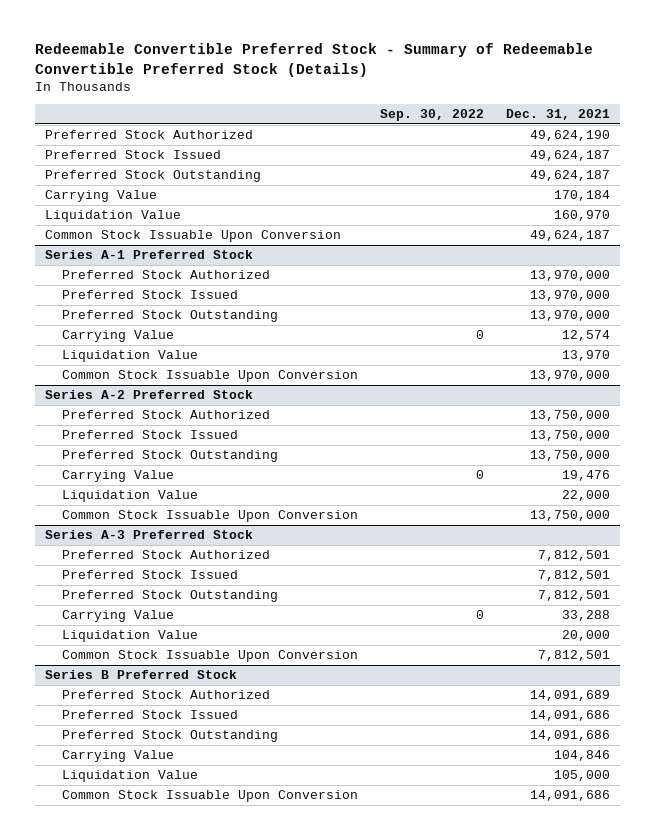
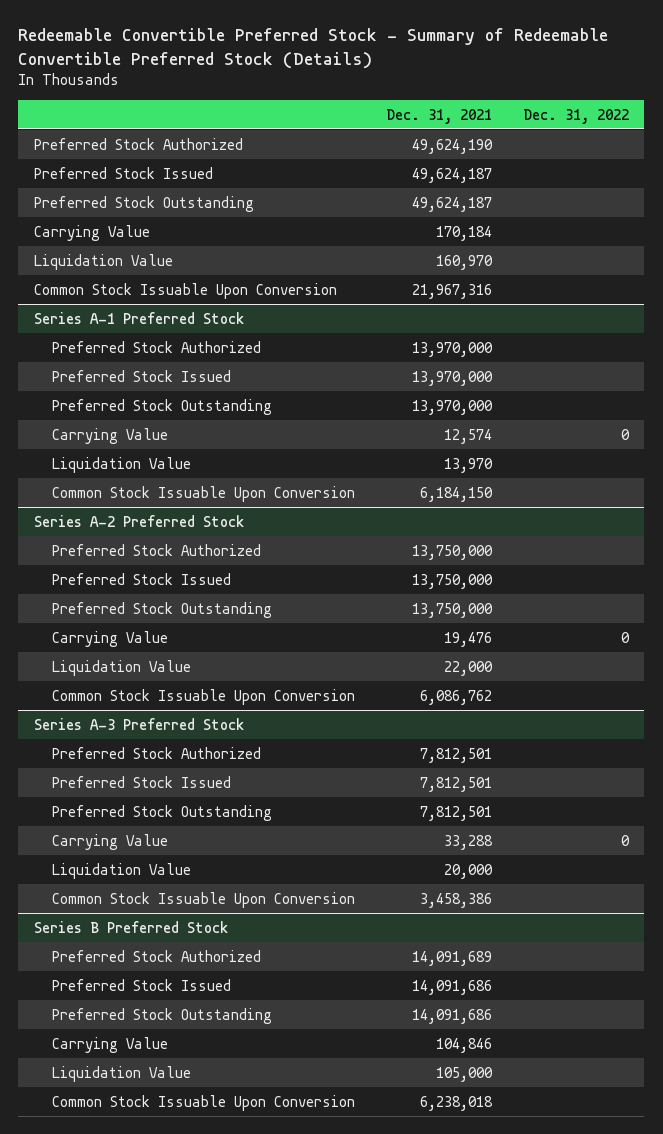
[380,109,485,122] Sep. 30, 2022 -> none
none -> [522,108,629,124] Dec. 31, 2022
[529,230,610,242] 49,624,187 -> [411,283,492,299] 21,967,316
[529,370,610,382] 13,970,000 -> [419,486,493,502] 6,184,150
[529,510,610,522] 13,750,000 -> [419,689,492,705] 6,086,762
[537,650,610,662] 7,812,501 -> [419,892,492,908] 3,458,386
[529,790,610,802] 14,091,686 -> [419,1095,493,1111] 6,238,018

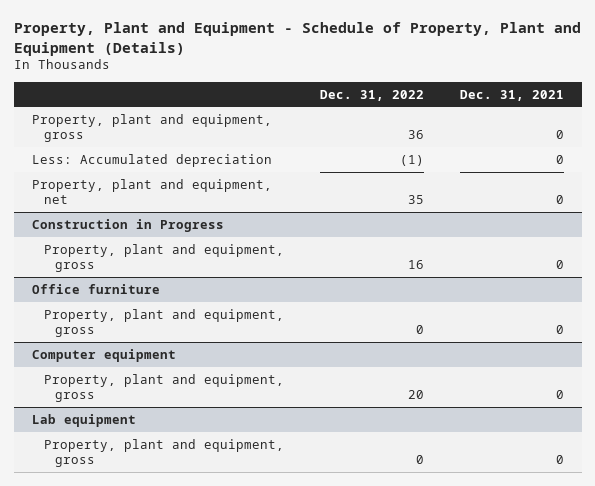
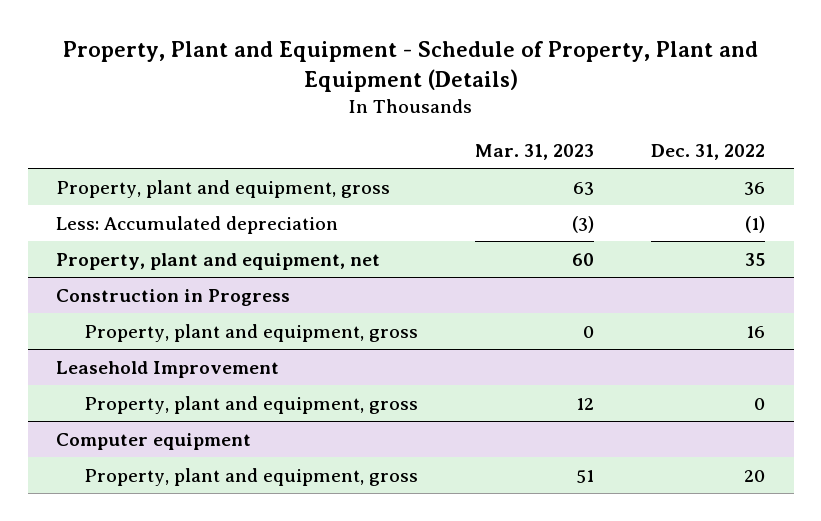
[459,89,564,101] Dec. 31, 2021 -> none
none -> [475,143,595,160] Mar. 31, 2023
[31,283,160,294] Office furniture -> none
none -> [56,360,280,378] Leasehold Improvement
[31,413,136,427] Lab equipment -> none
[43,438,284,467] Property, plant and equipment, gross -> none

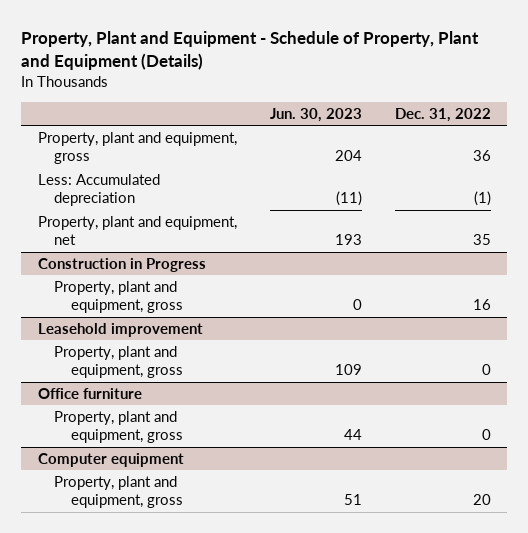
[475,143,595,160] Mar. 31, 2023 -> none
none -> [269,107,362,122] Jun. 30, 2023
[56,360,280,378] Leasehold Improvement -> [37,322,203,337] Leasehold improvement
none -> [37,387,142,399] Office furniture
none -> [54,410,183,444] Property, plant and equipment, gross

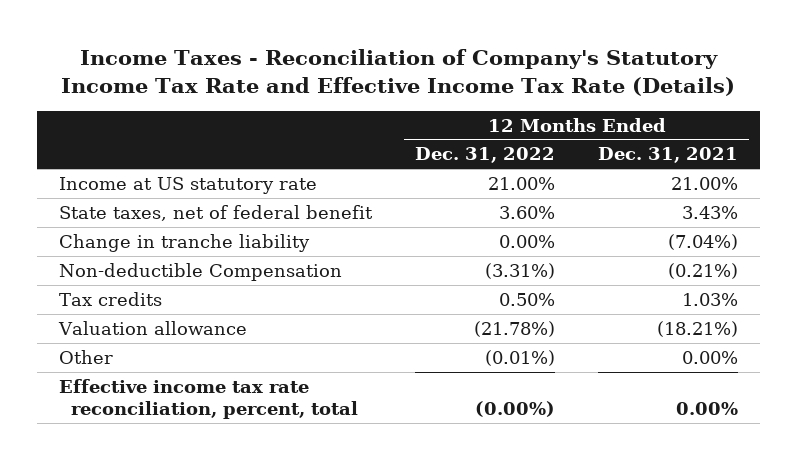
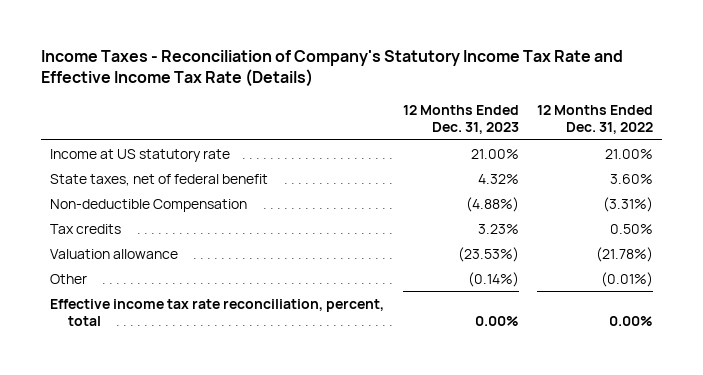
[598,147,739,164] Dec. 31, 2021 -> none
none -> [402,104,519,135] 12 Months Ended Dec. 31, 2023
[58,233,310,252] Change in tranche liability -> none
[474,401,555,418] (0.00%) -> [609,315,654,326] 0.00%

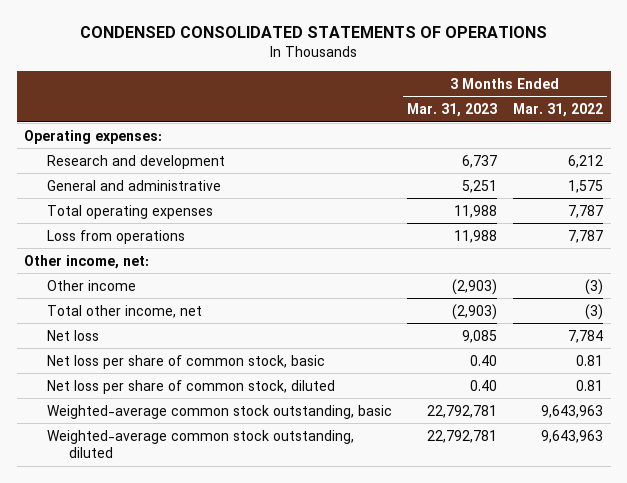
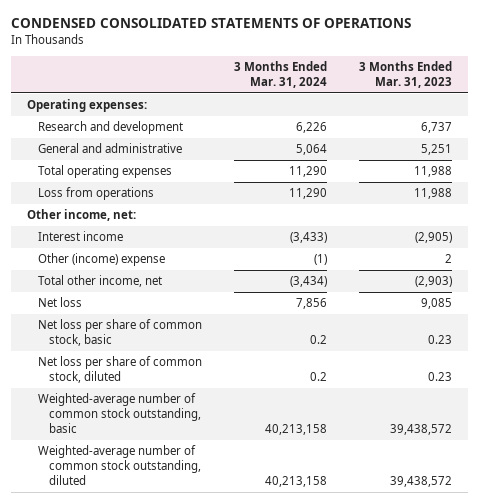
[512,103,603,118] Mar. 31, 2022 -> none
none -> [233,60,327,88] 3 Months Ended Mar. 31, 2024
none -> [37,231,123,242] Interest income
[46,279,136,291] Other income -> [37,253,165,267] Other (income) expense
[452,278,498,295] (2,903) -> [444,254,452,264] 2
[470,354,498,366] 0.40 -> [427,334,452,344] 0.23
[470,379,498,391] 0.40 -> [427,371,452,381] 0.23
[46,404,392,419] Weighted-average common stock outstanding, basic -> [37,393,201,433] Weighted-average number of common stock outstanding, basic
[427,404,498,418] 22,792,781 -> [389,423,452,435] 39,438,572
[46,429,354,458] Weighted-average common stock outstanding, diluted -> [37,445,201,485] Weighted-average number of common stock outstanding, diluted
[427,429,498,443] 22,792,781 -> [389,475,452,487] 39,438,572

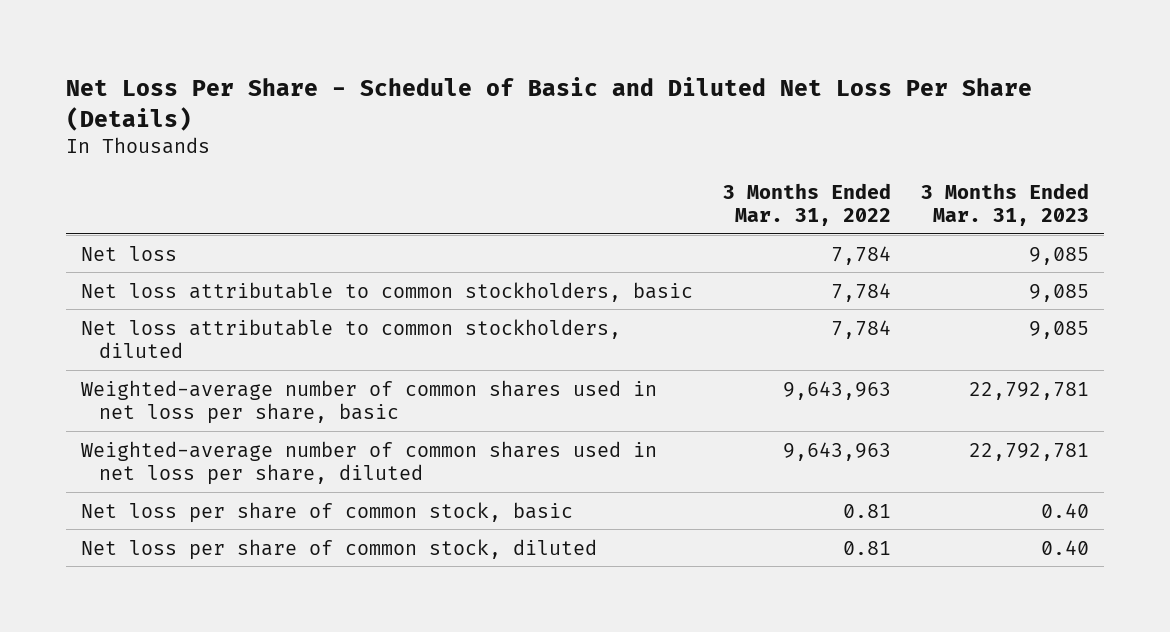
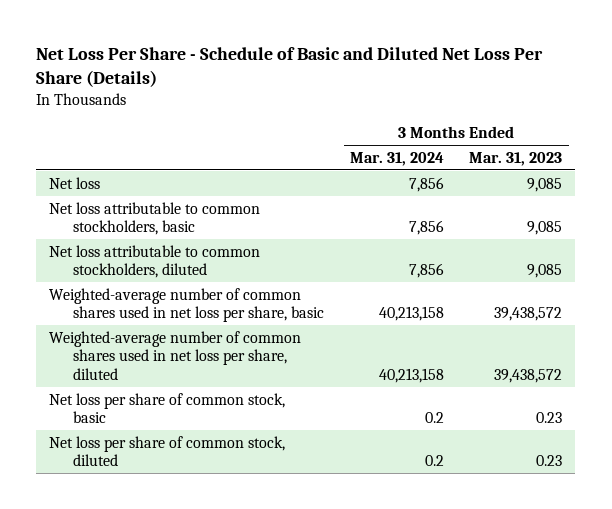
[722,182,891,227] 3 Months Ended Mar. 31, 2022 -> none
none -> [349,151,444,166] Mar. 31, 2024
[968,381,1089,400] 22,792,781 -> [494,307,563,322] 39,438,572
[968,442,1089,461] 22,792,781 -> [494,368,563,383] 39,438,572
[1040,502,1089,518] 0.40 -> [536,412,563,424] 0.23
[1040,539,1089,555] 0.40 -> [536,455,563,467] 0.23

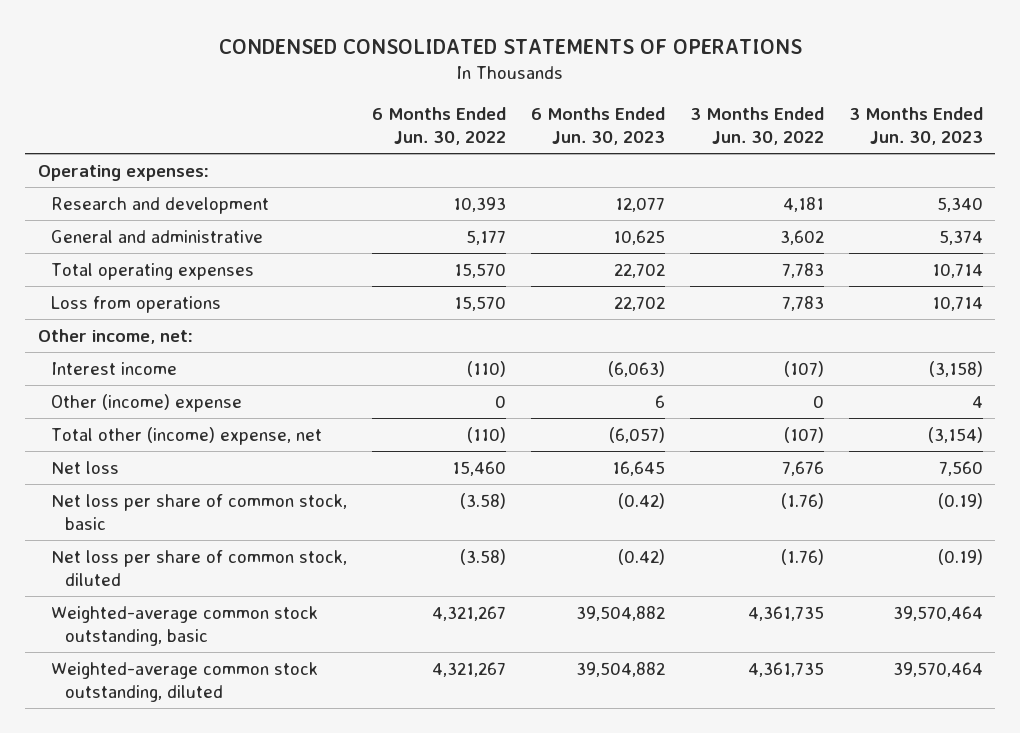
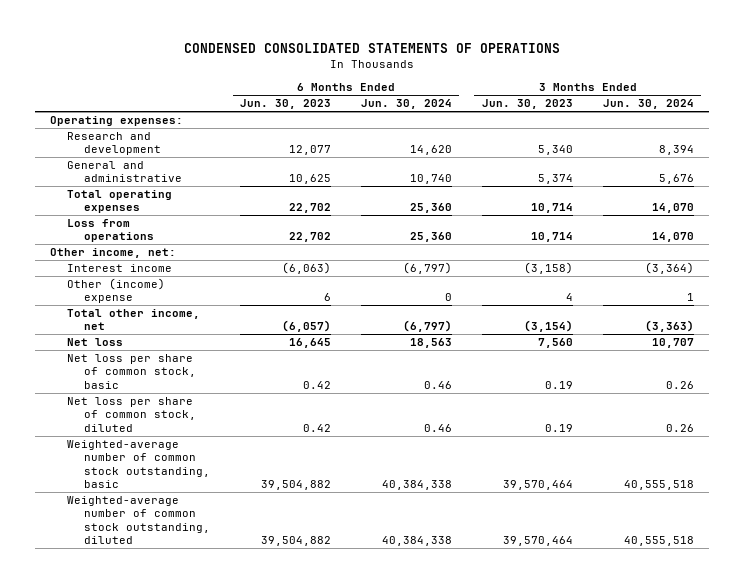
[371,107,506,145] 6 Months Ended Jun. 30, 2022 -> none
[689,107,824,145] 3 Months Ended Jun. 30, 2022 -> none
none -> [361,99,453,110] Jun. 30, 2024
none -> [602,99,694,110] Jun. 30, 2024
[51,426,323,445] Total other (income) expense, net -> [67,309,201,331] Total other income, net
[617,492,665,509] (0.42) -> [303,380,332,389] 0.42
[937,492,983,509] (0.19) -> [544,380,573,389] 0.19
[617,548,665,565] (0.42) -> [303,423,332,432] 0.42
[937,548,983,565] (0.19) -> [544,423,573,432] 0.19
[51,605,319,646] Weighted-average common stock outstanding, basic -> [67,440,211,488] Weighted-average number of common stock outstanding, basic
[51,661,319,702] Weighted-average common stock outstanding, diluted -> [67,496,211,544] Weighted-average number of common stock outstanding, diluted

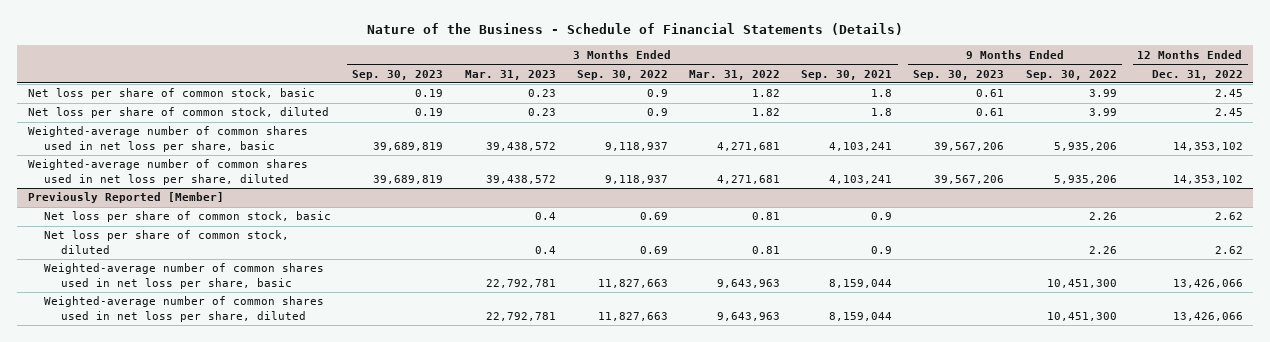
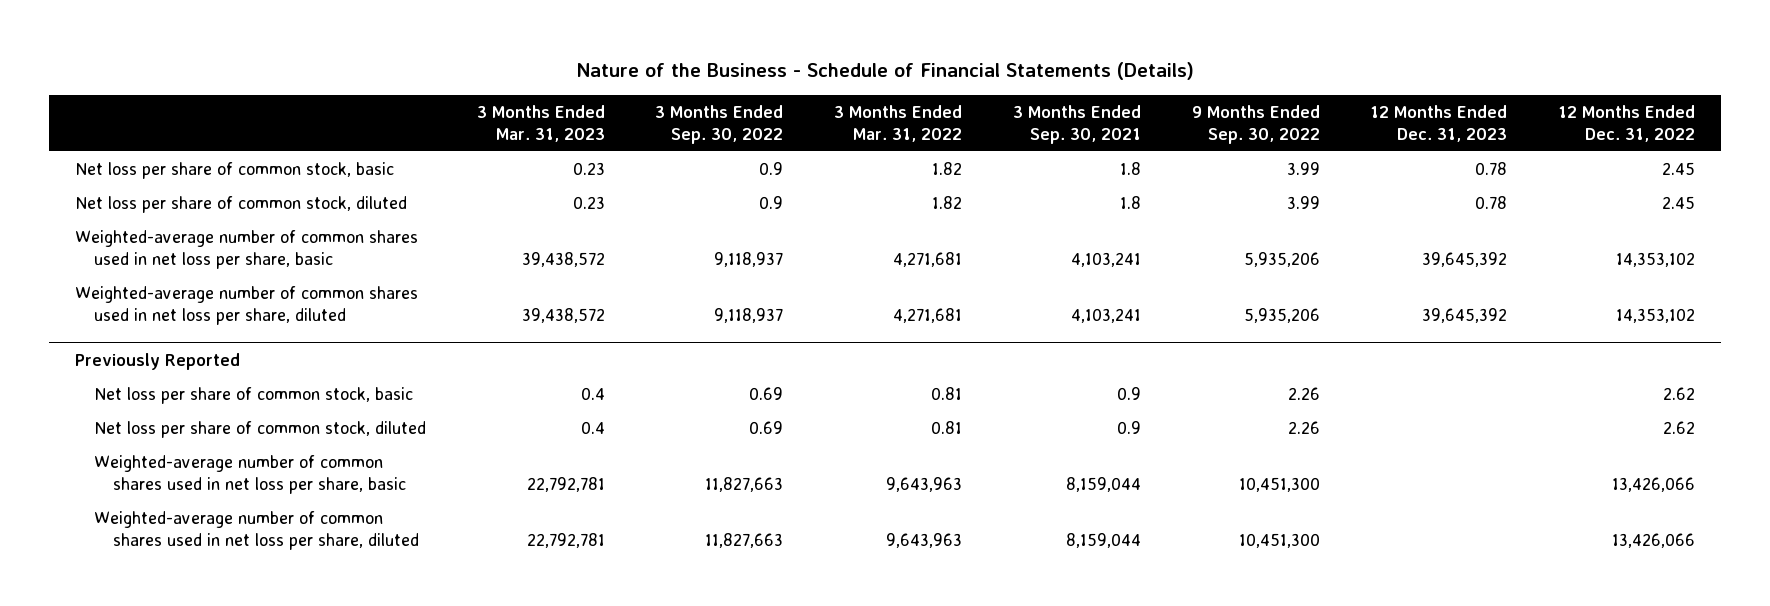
[352,69,444,80] Sep. 30, 2023 -> none
[913,69,1005,80] Sep. 30, 2023 -> none
none -> [1370,104,1508,142] 12 Months Ended Dec. 31, 2023
[27,192,224,204] Previously Reported [Member] -> [74,352,240,370] Previously Reported

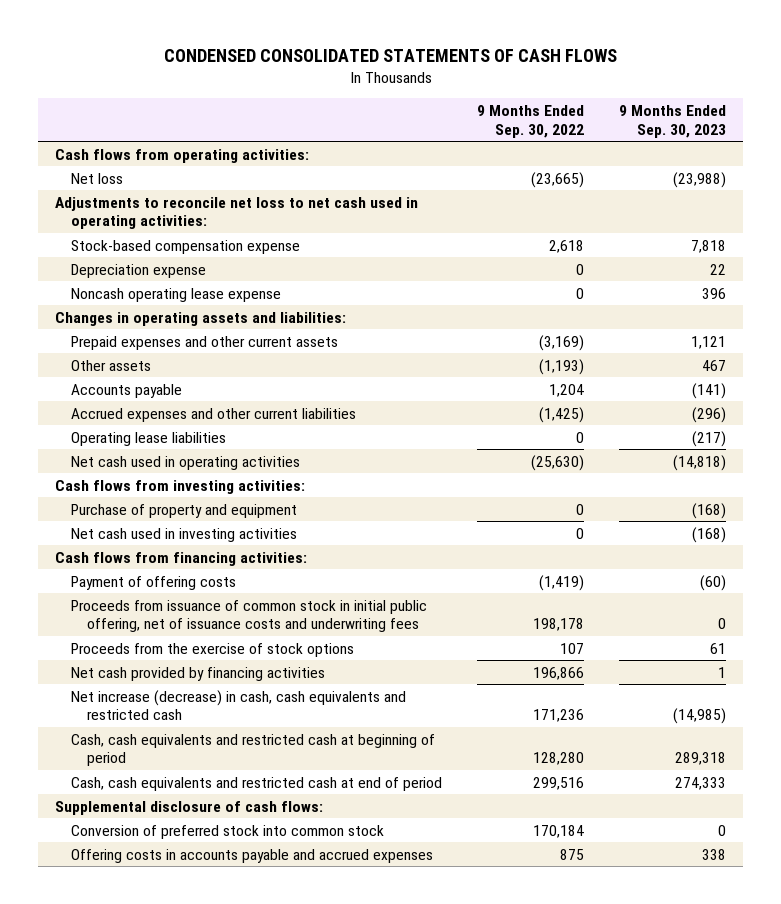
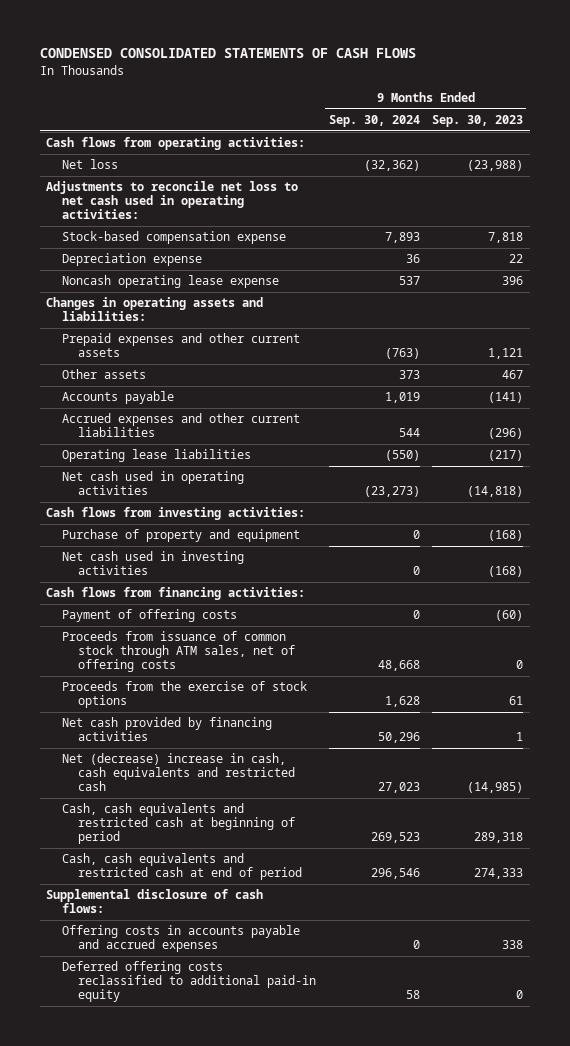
[476,104,584,138] 9 Months Ended Sep. 30, 2022 -> none
none -> [328,114,420,127] Sep. 30, 2024
[71,599,428,633] Proceeds from issuance of common stock in initial public offering, net of issuance costs and underwriting fees -> [62,631,295,673] Proceeds from issuance of common stock through ATM sales, net of offering costs
[71,689,407,721] Net increase (decrease) in cash, cash equivalents and restricted cash -> [62,753,295,792] Net (decrease) increase in cash, cash equivalents and restricted cash
[71,824,385,839] Conversion of preferred stock into common stock -> none
none -> [62,961,316,1003] Deferred offering costs reclassified to additional paid-in equity

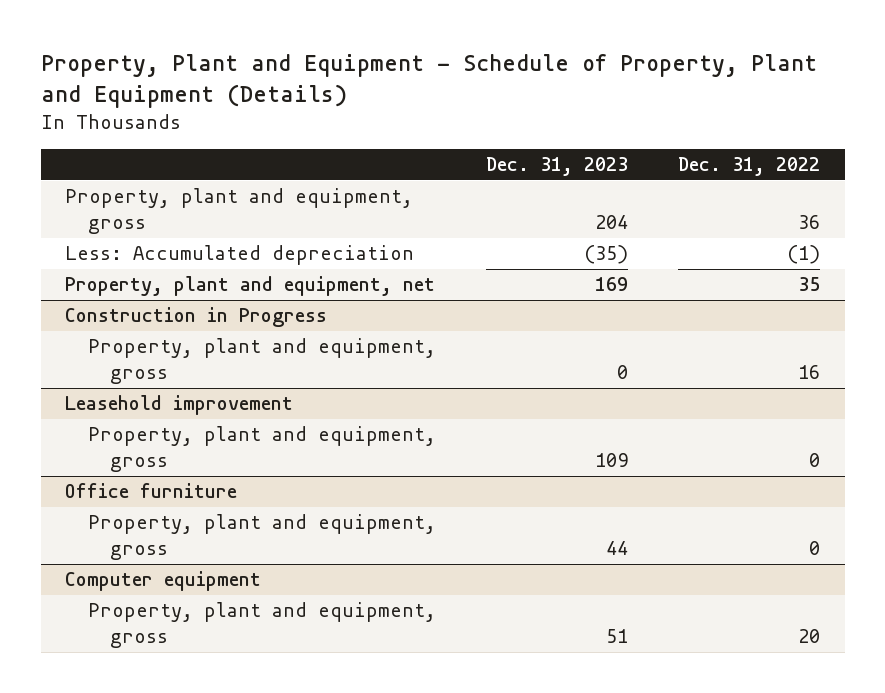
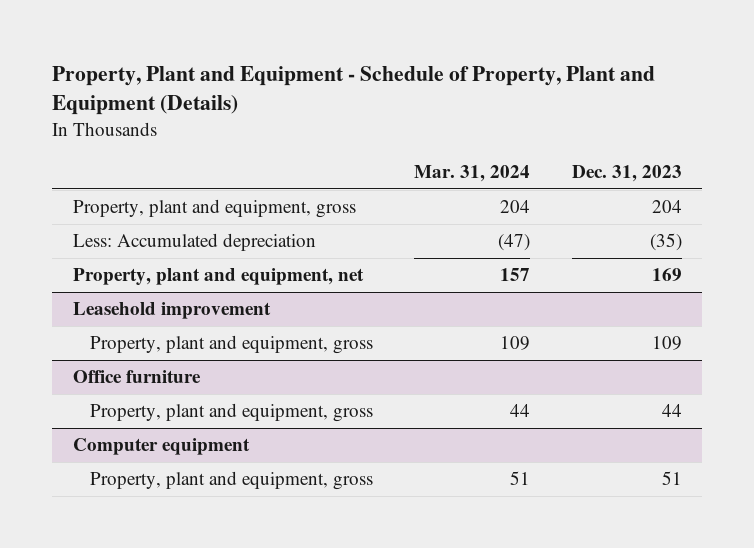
[677,157,820,177] Dec. 31, 2022 -> none
none -> [414,164,531,182] Mar. 31, 2024
[65,307,328,328] Construction in Progress -> none
[87,338,436,385] Property, plant and equipment, gross -> none

